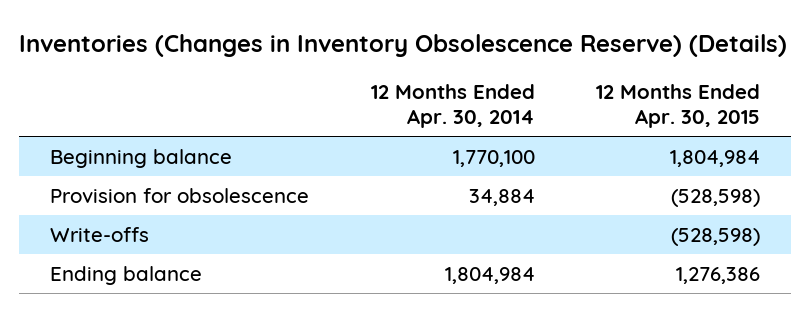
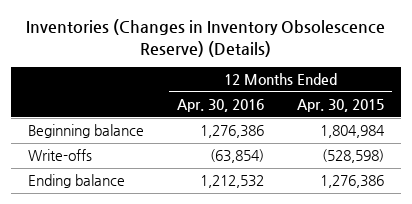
[370,83,535,129] 12 Months Ended Apr. 30, 2014 -> none
none -> [176,99,264,113] Apr. 30, 2016
[50,187,310,203] Provision for obsolescence -> none

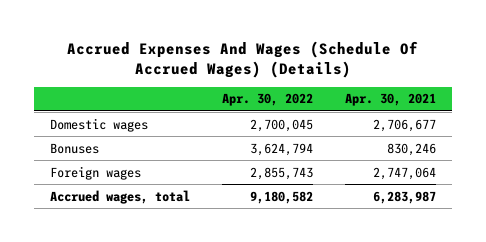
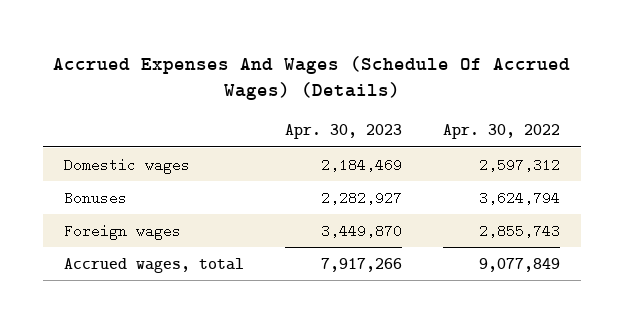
[344,93,436,107] Apr. 30, 2021 -> none
none -> [285,124,403,140] Apr. 30, 2023
[249,118,313,132] 2,700,045 -> [479,157,561,172] 2,597,312
[249,190,313,204] 9,180,582 -> [479,257,561,272] 9,077,849

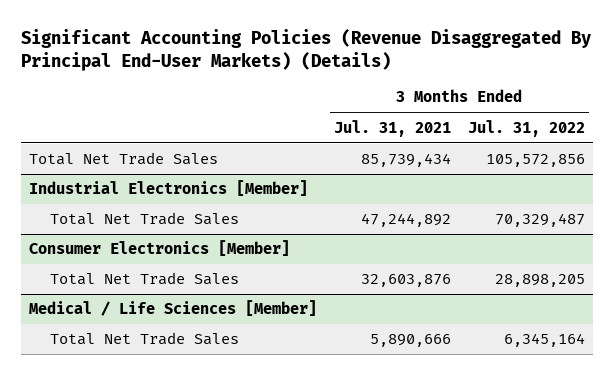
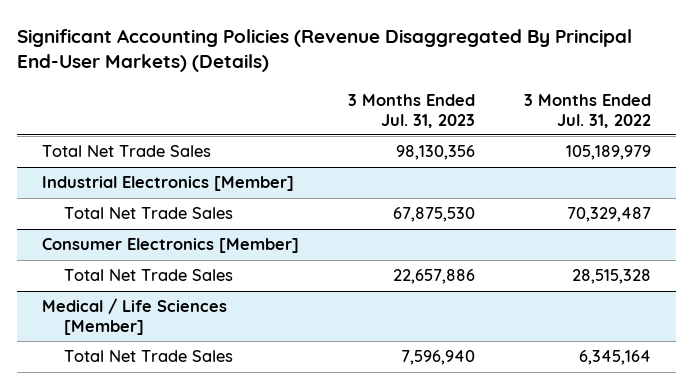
[334,119,452,137] Jul. 31, 2021 -> none
none -> [347,93,475,128] 3 Months Ended Jul. 31, 2023
[485,154,585,168] 105,572,856 -> [566,145,652,161] 105,189,979
[494,274,585,288] 28,898,205 -> [572,269,652,285] 28,515,328

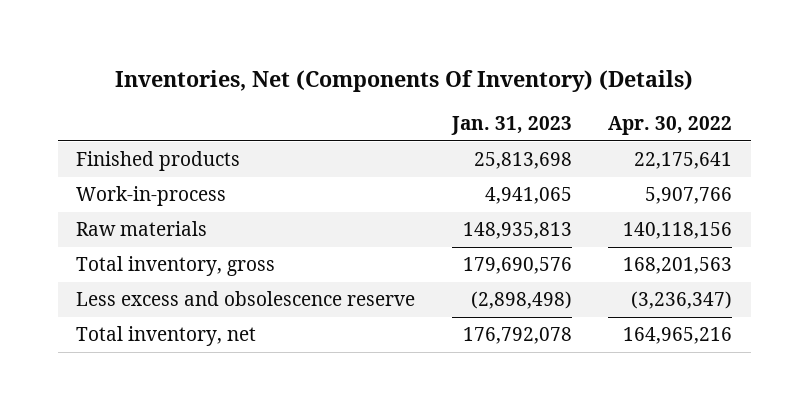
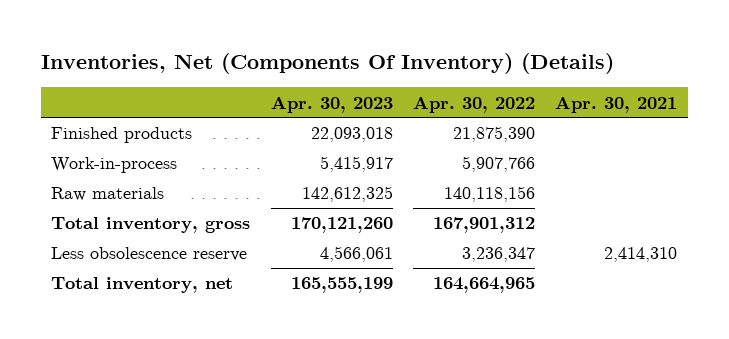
[450,116,572,136] Jan. 31, 2023 -> none
none -> [270,95,393,113] Apr. 30, 2023
none -> [555,95,678,113] Apr. 30, 2021
[634,152,733,170] 22,175,641 -> [453,126,536,143] 21,875,390
[623,257,733,275] 168,201,563 -> [433,217,536,234] 167,901,312
[76,291,416,307] Less excess and obsolescence reserve -> [51,247,248,262] Less obsolescence reserve
[631,291,733,310] (3,236,347) -> [462,247,536,263] 3,236,347
[623,327,733,345] 164,965,216 -> [433,277,536,294] 164,664,965

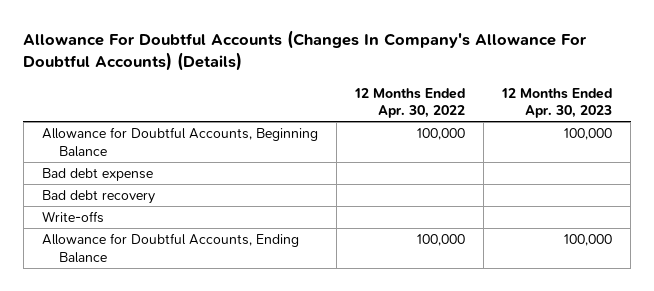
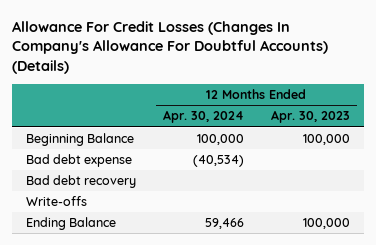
[23,30,588,72] Allowance For Doubtful Accounts (Changes In Company's Allowance For Doubtful Accounts) (Details) -> [12,20,329,75] Allowance For Credit Losses (Changes In Company's Allowance For Doubtful Accounts) (Details)
[353,87,465,119] 12 Months Ended Apr. 30, 2022 -> none
none -> [162,110,244,124] Apr. 30, 2024
[41,126,318,157] Allowance for Doubtful Accounts, Beginning Balance -> [25,133,134,147] Beginning Balance
[41,232,299,263] Allowance for Doubtful Accounts, Ending Balance -> [25,217,116,231] Ending Balance

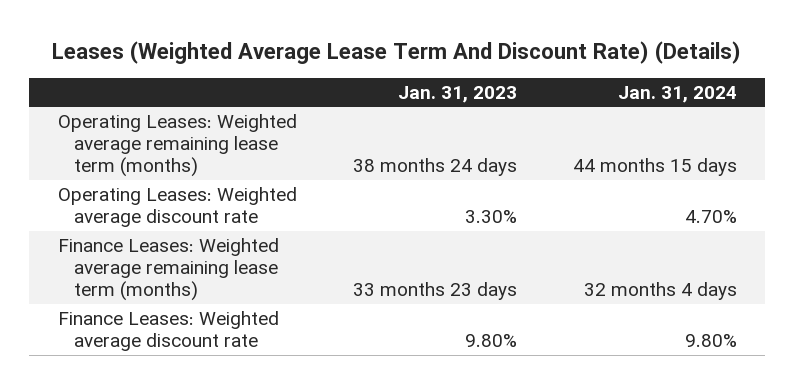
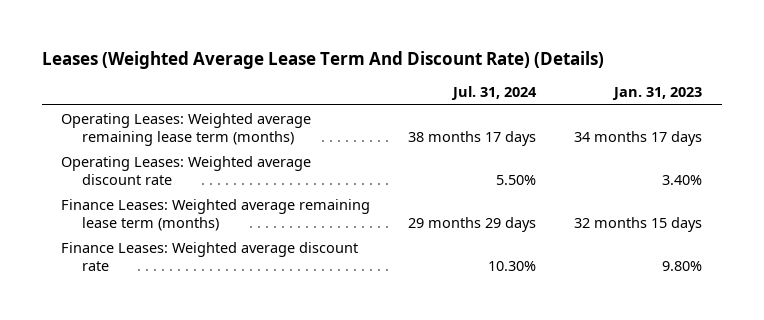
[618,85,738,103] Jan. 31, 2024 -> none
none -> [451,86,538,101] Jul. 31, 2024
[352,157,517,176] 38 months 24 days -> [574,130,703,146] 34 months 17 days
[464,209,517,223] 3.30% -> [662,174,703,185] 3.40%
[352,281,517,300] 33 months 23 days -> [574,216,703,232] 32 months 15 days

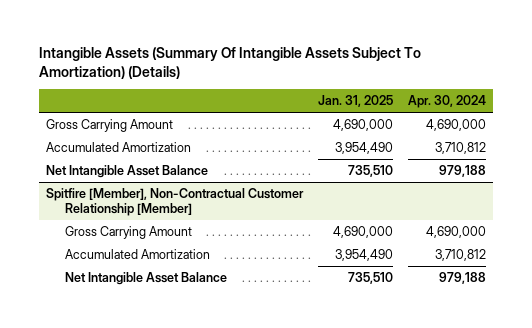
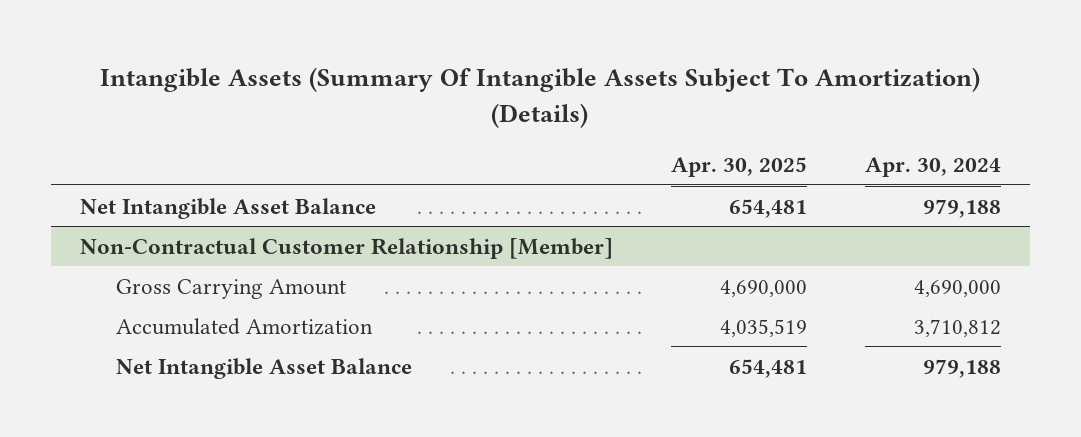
[318,95,394,108] Jan. 31, 2025 -> none
none -> [670,156,807,177] Apr. 30, 2025
[46,119,174,133] Gross Carrying Amount -> none
[46,142,192,153] Accumulated Amortization -> none
[46,188,305,216] Spitfire [Member], Non-Contractual Customer Relationship [Member] -> [79,237,613,259] Non-Contractual Customer Relationship [Member]

